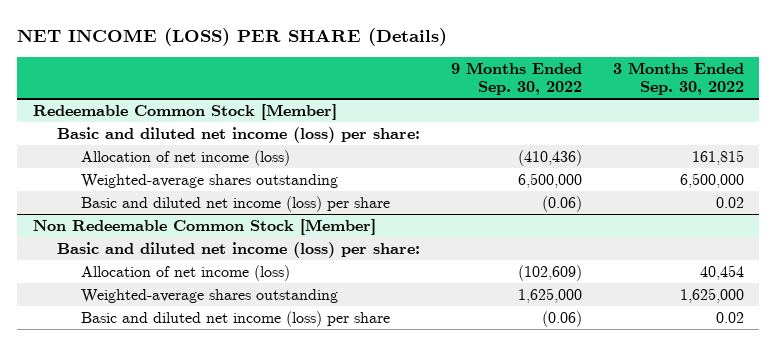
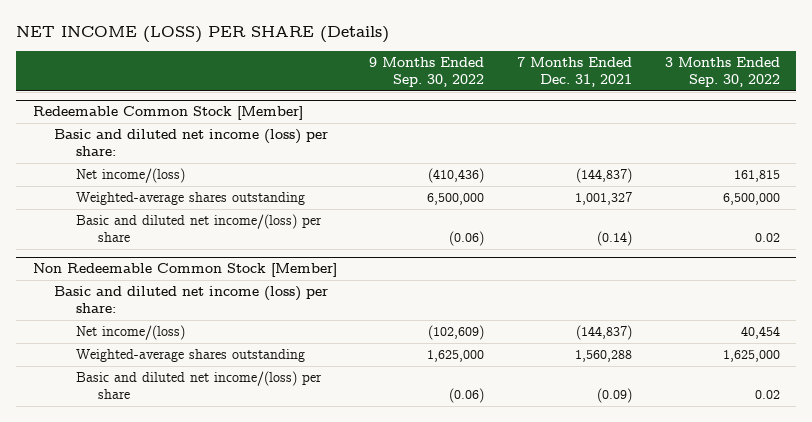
none -> [516,57,632,87] 7 Months Ended Dec. 31, 2021
[80,149,290,166] Allocation of net income (loss) -> [76,168,186,184] Net income/(loss)
[80,195,390,212] Basic and diluted net income (loss) per share -> [76,214,323,242] Basic and diluted net income/(loss) per share
[80,264,290,281] Allocation of net income (loss) -> [76,325,186,341] Net income/(loss)
[80,310,390,327] Basic and diluted net income (loss) per share -> [76,371,323,399] Basic and diluted net income/(loss) per share

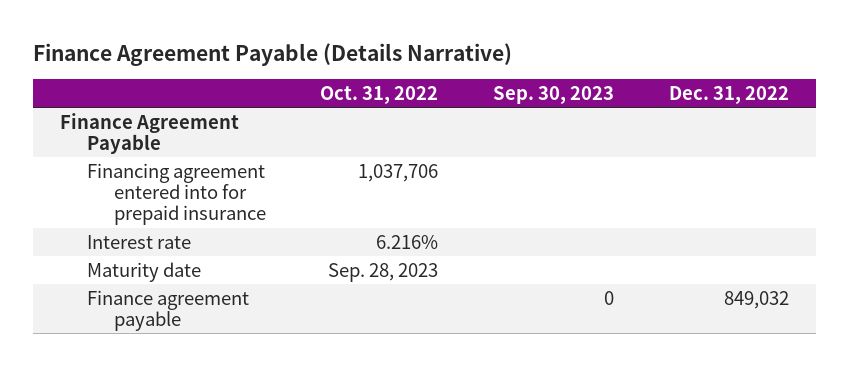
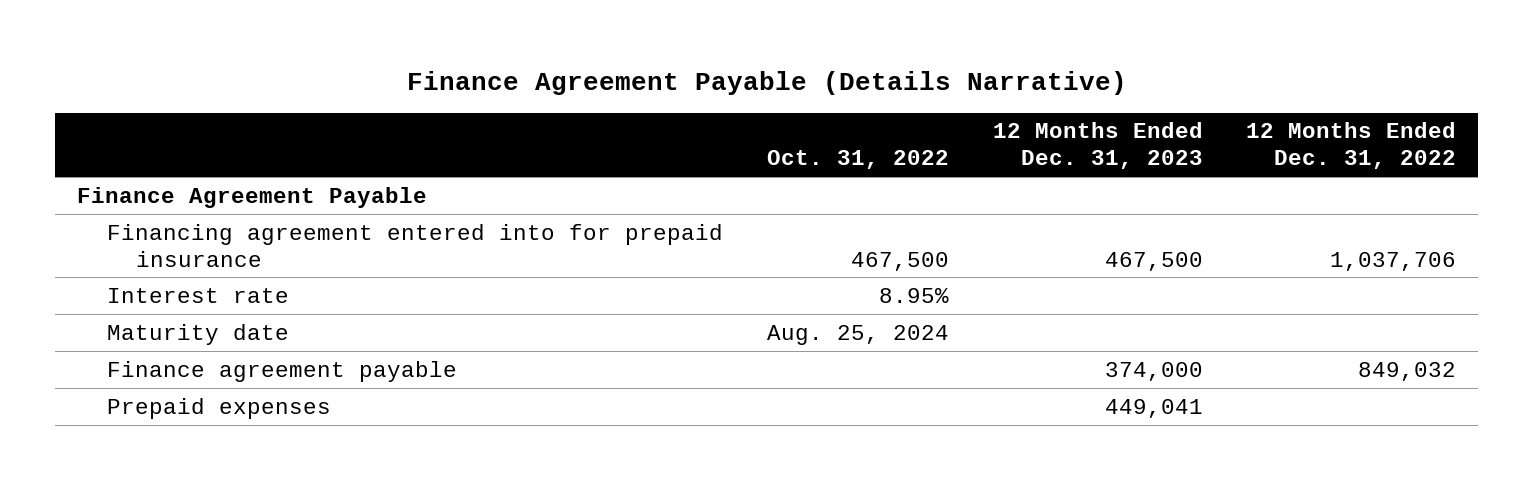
[493,86,615,105] Sep. 30, 2023 -> none
[668,86,789,105] Dec. 31, 2022 -> none
none -> [992,122,1203,170] 12 Months Ended Dec. 31, 2023
none -> [1246,122,1457,170] 12 Months Ended Dec. 31, 2022
[358,163,439,182] 1,037,706 -> [850,251,949,271] 467,500
[376,234,439,249] 6.216% -> [878,287,949,303] 8.95%
[328,262,439,282] Sep. 28, 2023 -> [766,324,949,345] Aug. 25, 2024
none -> [106,397,331,419] Prepaid expenses

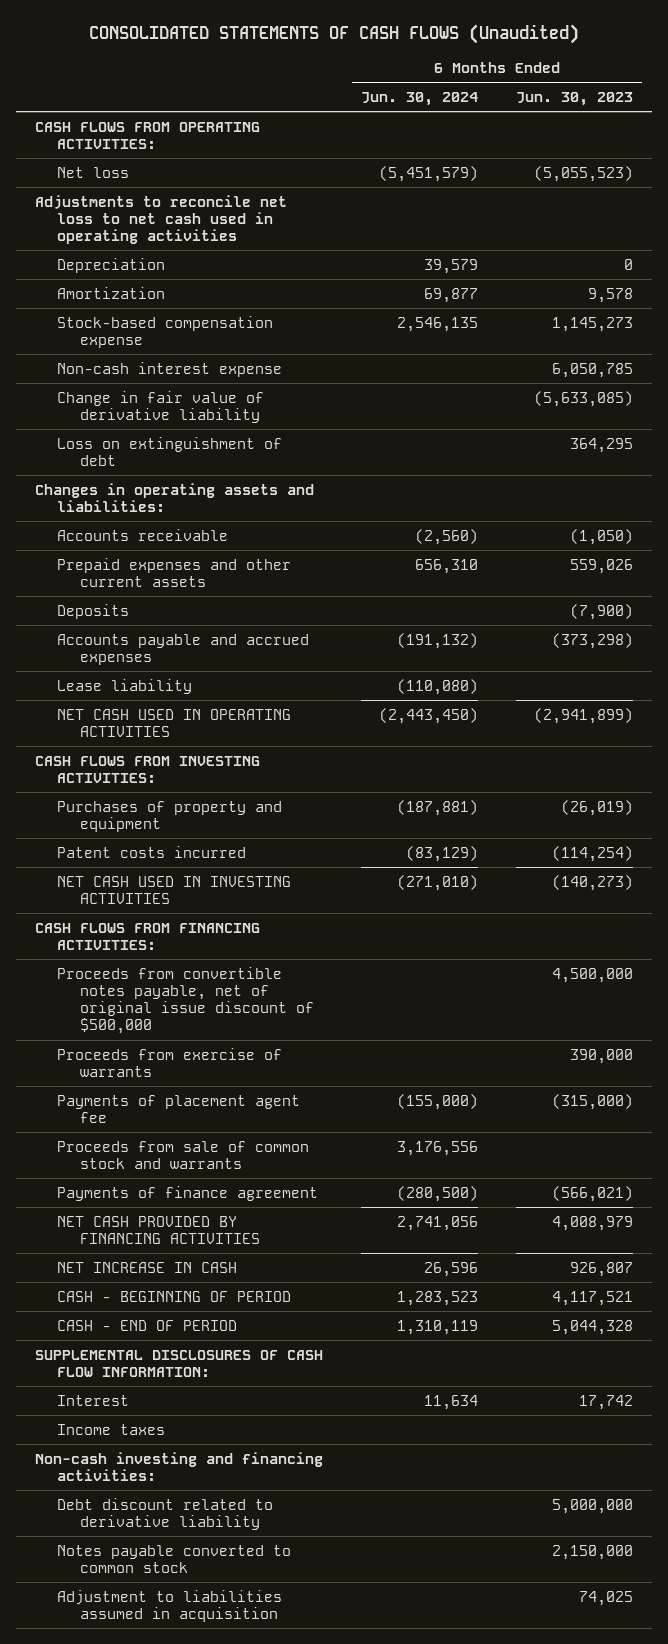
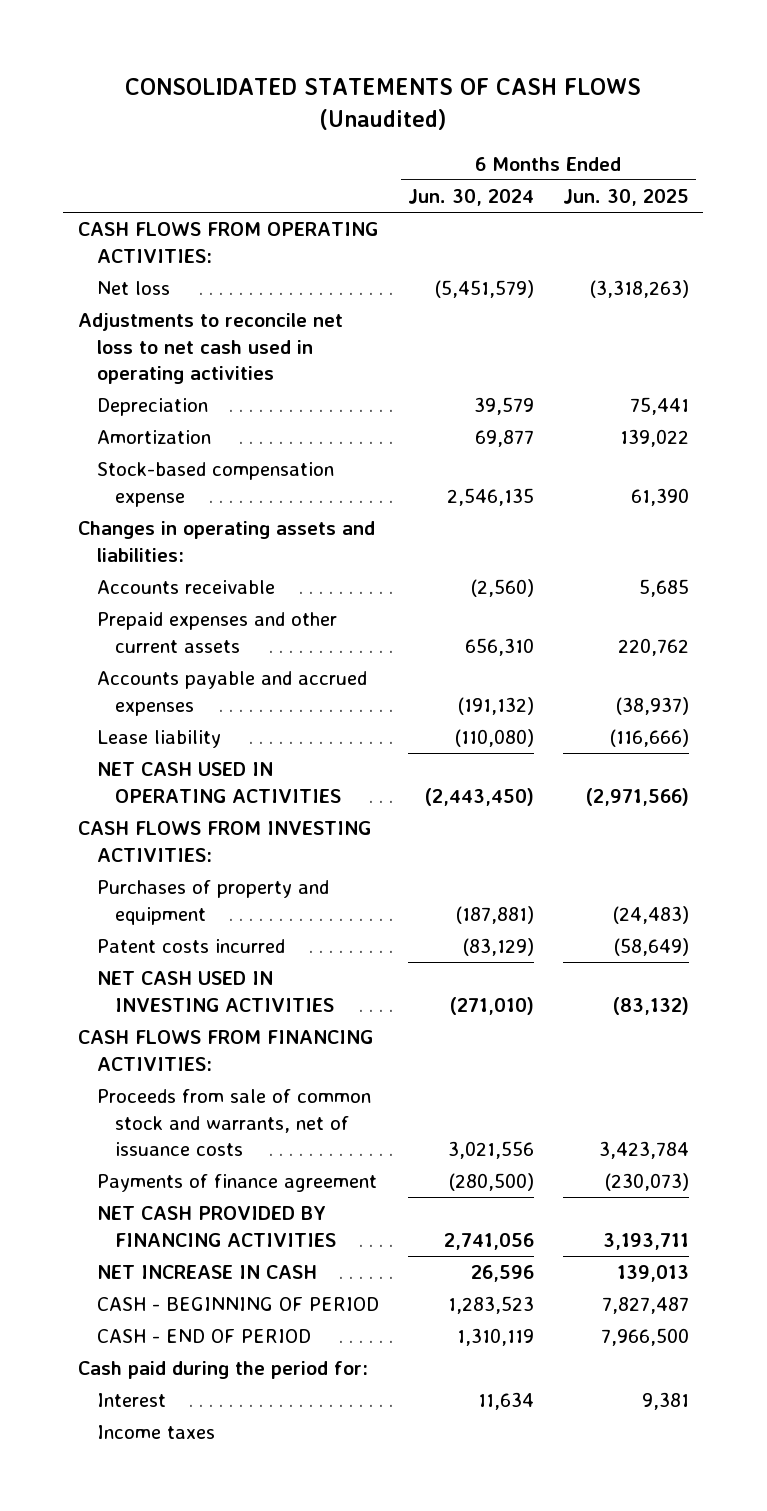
[515,92,633,107] Jun. 30, 2023 -> none
none -> [562,189,689,207] Jun. 30, 2025
[57,361,283,377] Non-cash interest expense -> none
[57,390,265,423] Change in fair value of derivative liability -> none
[57,436,283,466] Loss on extinguishment of debt -> none
[57,603,130,619] Deposits -> none
[57,966,314,1035] Proceeds from convertible notes payable, net of original issue discount of $500,000 -> none
[57,1047,283,1077] Proceeds from exercise of warrants -> none
[57,1094,301,1123] Payments of placement agent fee -> none
[57,1140,310,1169] Proceeds from sale of common stock and warrants -> [96,1089,371,1157] Proceeds from sale of common stock and warrants, net of issuance costs
[397,1140,479,1156] 3,176,556 -> [447,1141,534,1160] 3,021,556
[35,1349,324,1377] SUPPLEMENTAL DISCLOSURES OF CASH FLOW INFORMATION: -> none
none -> [77,1361,368,1380] Cash paid during the period for:
[35,1451,324,1481] Non-cash investing and financing activities: -> none
[57,1497,274,1530] Debt discount related to derivative liability -> none
[57,1544,292,1573] Notes payable converted to common stock -> none
[57,1589,283,1622] Adjustment to liabilities assumed in acquisition -> none

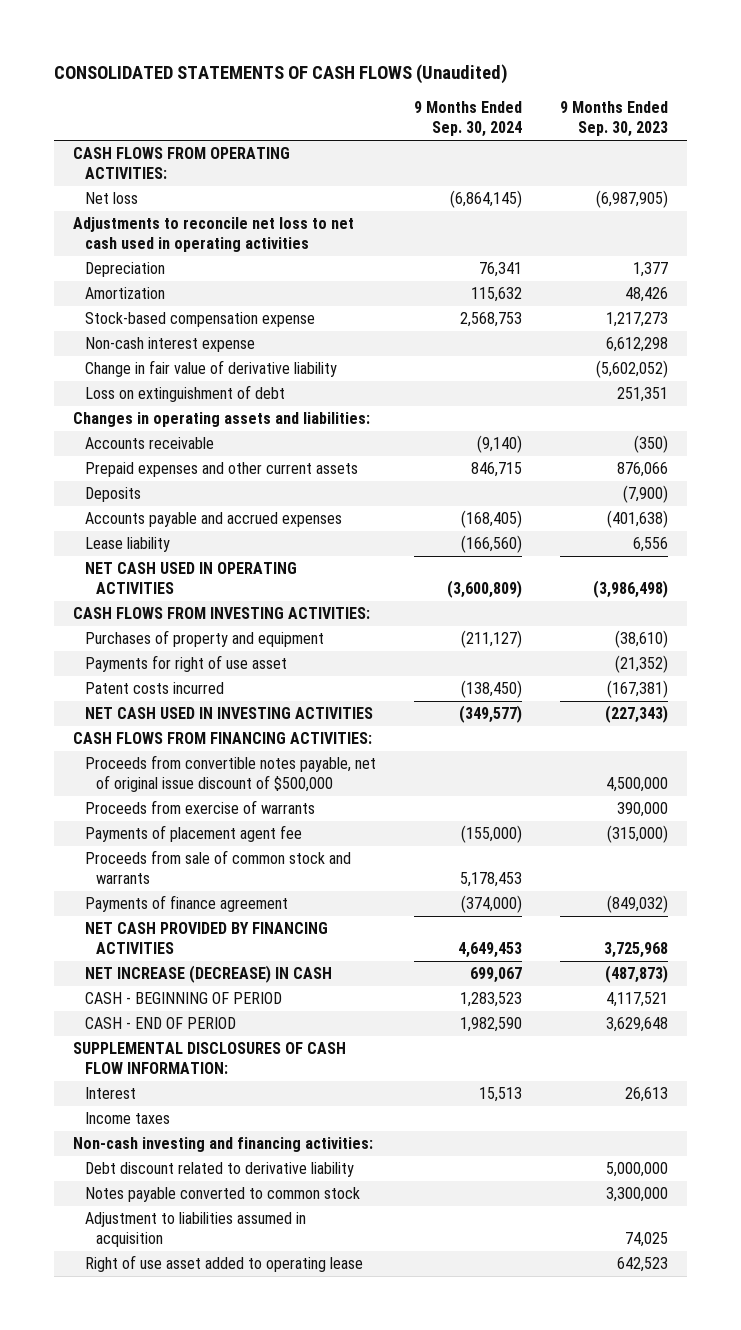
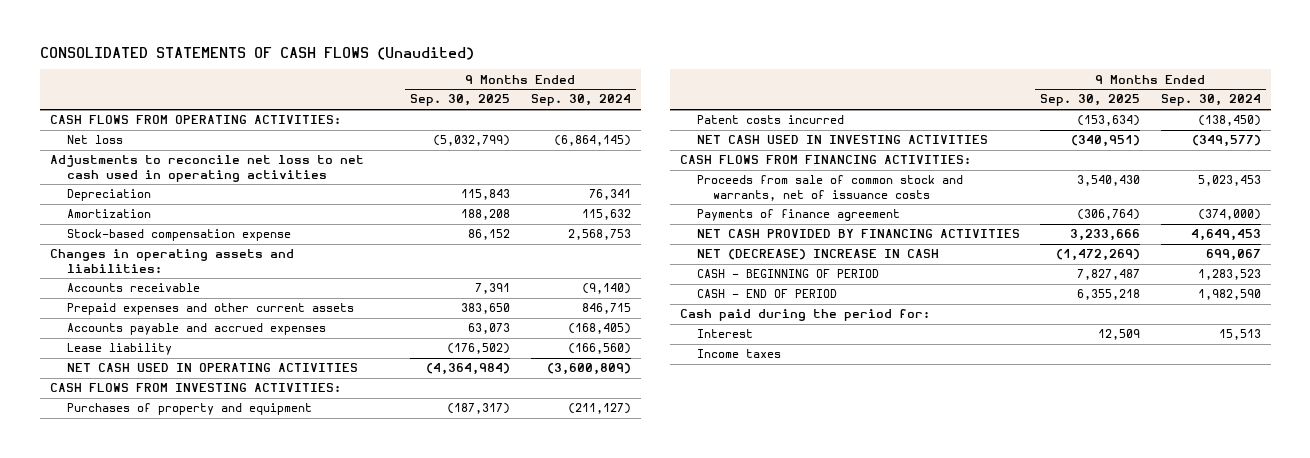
[559,101,668,138] 9 Months Ended Sep. 30, 2023 -> none
none -> [410,94,511,107] Sep. 30, 2025
[84,337,255,353] Non-cash interest expense -> none
[84,360,337,378] Change in fair value of derivative liability -> none
[84,385,285,403] Loss on extinguishment of debt -> none
[84,487,141,503] Deposits -> none
[84,655,287,673] Payments for right of use asset -> none
[84,755,376,793] Proceeds from convertible notes payable, net of original issue discount of $500,000 -> none
[84,800,315,815] Proceeds from exercise of warrants -> none
[84,825,302,843] Payments of placement agent fee -> none
[84,850,351,885] Proceeds from sale of common stock and warrants -> [696,175,963,201] Proceeds from sale of common stock and warrants, net of issuance costs
[459,872,522,888] 5,178,453 -> [1197,175,1261,187] 5,023,453
[84,965,332,984] NET INCREASE (DECREASE) IN CASH -> [696,249,939,261] NET (DECREASE) INCREASE IN CASH
[73,1042,347,1075] SUPPLEMENTAL DISCLOSURES OF CASH FLOW INFORMATION: -> none
none -> [679,309,930,322] Cash paid during the period for:
[73,1137,374,1153] Non-cash investing and financing activities: -> none
[84,1162,354,1178] Debt discount related to derivative liability -> none
[84,1187,360,1203] Notes payable converted to common stock -> none
[84,1212,306,1248] Adjustment to liabilities assumed in acquisition -> none
[84,1255,363,1273] Right of use asset added to operating lease -> none

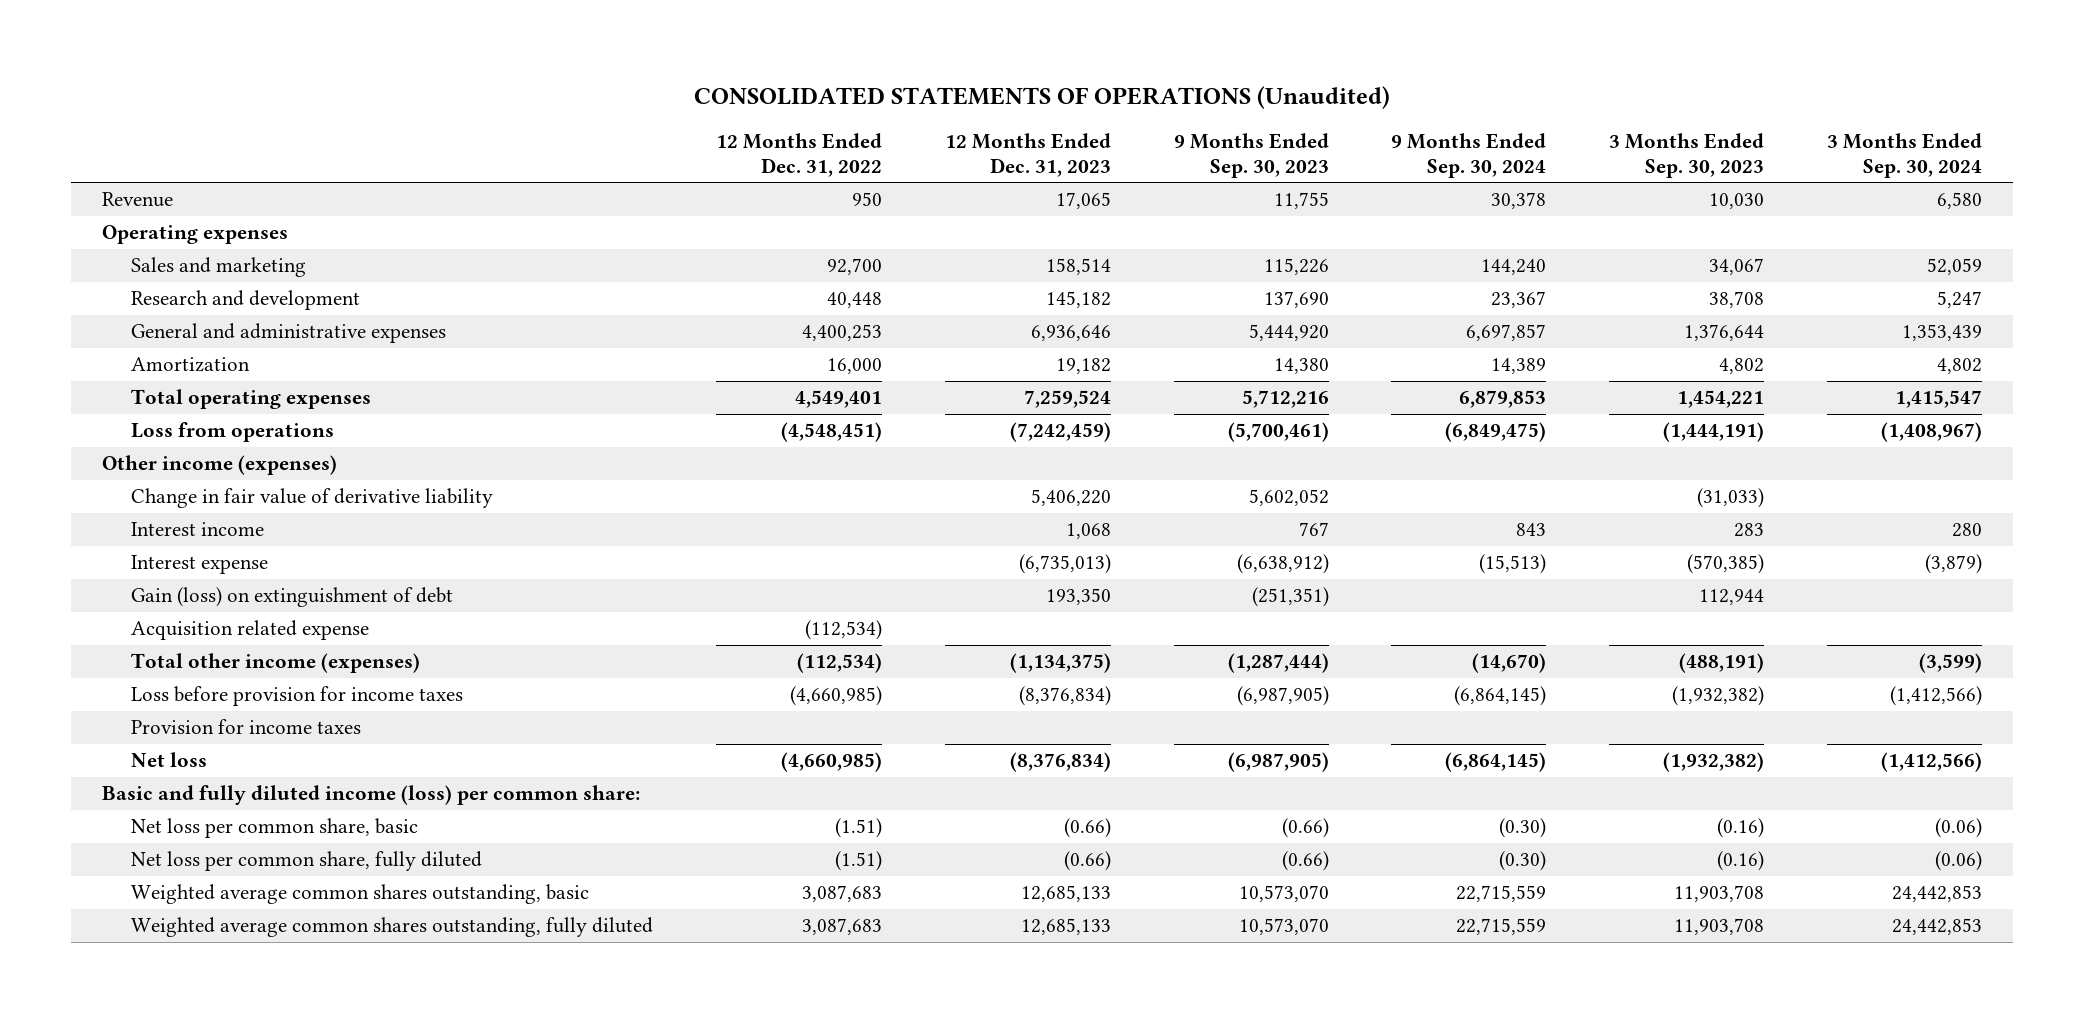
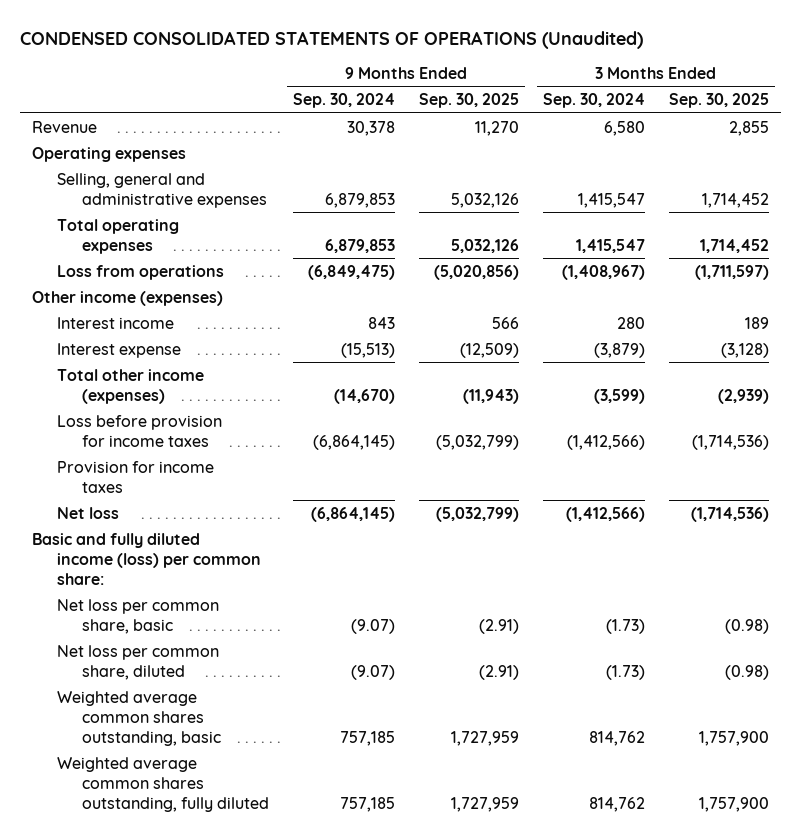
[694,85,1391,109] CONSOLIDATED STATEMENTS OF OPERATIONS (Unaudited) -> [20,30,644,49] CONDENSED CONSOLIDATED STATEMENTS OF OPERATIONS (Unaudited)
[716,133,883,177] 12 Months Ended Dec. 31, 2022 -> none
[944,133,1111,177] 12 Months Ended Dec. 31, 2023 -> none
[1173,133,1329,178] 9 Months Ended Sep. 30, 2023 -> none
[1609,133,1765,178] 3 Months Ended Sep. 30, 2023 -> none
none -> [419,93,520,109] Sep. 30, 2025
none -> [669,93,770,109] Sep. 30, 2025
[131,257,307,278] Sales and marketing -> none
[131,290,361,311] Research and development -> none
[131,357,251,373] Amortization -> none
[131,323,447,344] General and administrative expenses -> [57,172,268,208] Selling, general and administrative expenses
[1466,324,1547,342] 6,697,857 -> [325,192,396,208] 6,879,853
[1902,324,1983,342] 1,353,439 -> [578,192,646,208] 1,415,547
[131,488,494,509] Change in fair value of derivative liability -> none
[131,587,454,608] Gain (loss) on extinguishment of debt -> none
[131,620,370,641] Acquisition related expense -> none
[1499,818,1547,839] (0.30) -> [351,618,396,634] (9.07)
[1935,818,1983,839] (0.06) -> [606,618,646,634] (1.73)
[131,851,483,872] Net loss per common share, fully diluted -> [57,644,220,680] Net loss per common share, diluted
[1499,851,1547,872] (0.30) -> [351,664,396,680] (9.07)
[1935,851,1983,872] (0.06) -> [606,664,646,680] (1.73)
[1456,885,1547,903] 22,715,559 -> [340,730,396,746] 757,185
[1892,885,1983,903] 24,442,853 -> [589,730,646,746] 814,762
[1456,918,1547,936] 22,715,559 -> [340,796,396,812] 757,185
[1892,918,1983,936] 24,442,853 -> [589,796,646,812] 814,762

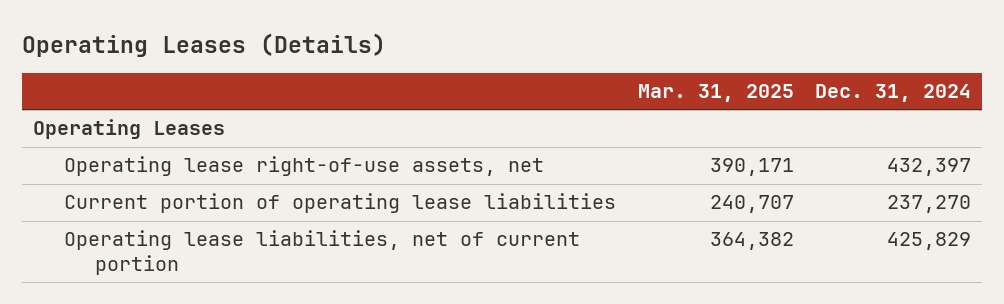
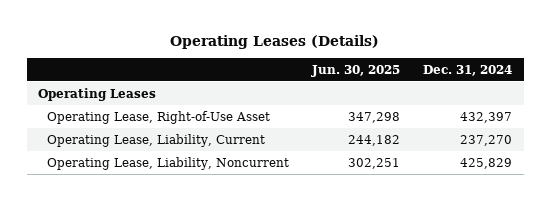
[637,84,794,103] Mar. 31, 2025 -> none
none -> [311,64,401,77] Jun. 30, 2025
[64,156,545,177] Operating lease right-of-use assets, net -> [47,111,271,125] Operating Lease, Right-of-Use Asset
[64,193,617,214] Current portion of operating lease liabilities -> [47,134,266,148] Operating Lease, Liability, Current
[64,230,581,276] Operating lease liabilities, net of current portion -> [47,157,290,171] Operating Lease, Liability, Noncurrent

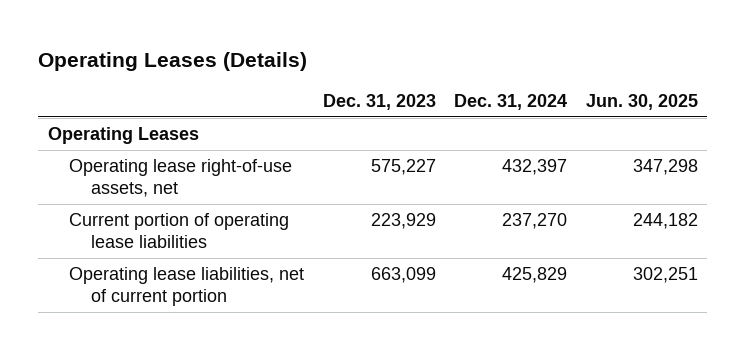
none -> [322,93,436,110] Dec. 31, 2023
[47,111,271,125] Operating Lease, Right-of-Use Asset -> [69,159,293,198] Operating lease right-of-use assets, net
[47,134,266,148] Operating Lease, Liability, Current -> [69,213,290,249] Current portion of operating lease liabilities
[47,157,290,171] Operating Lease, Liability, Noncurrent -> [69,267,305,307] Operating lease liabilities, net of current portion

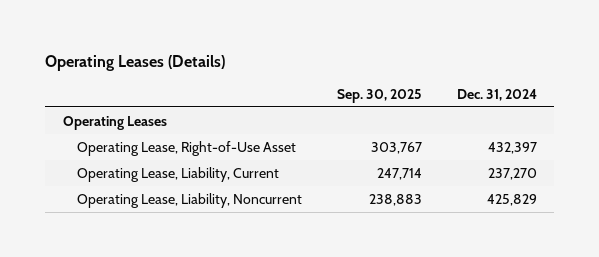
[322,93,436,110] Dec. 31, 2023 -> none
[585,93,698,110] Jun. 30, 2025 -> none
none -> [337,89,423,104] Sep. 30, 2025
[69,159,293,198] Operating lease right-of-use assets, net -> [77,140,297,156] Operating Lease, Right-of-Use Asset
[69,213,290,249] Current portion of operating lease liabilities -> [77,166,280,182] Operating Lease, Liability, Current
[69,267,305,307] Operating lease liabilities, net of current portion -> [77,192,303,208] Operating Lease, Liability, Noncurrent

